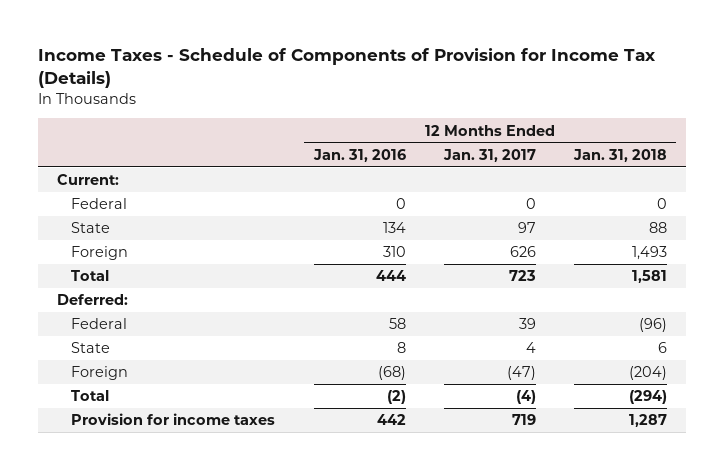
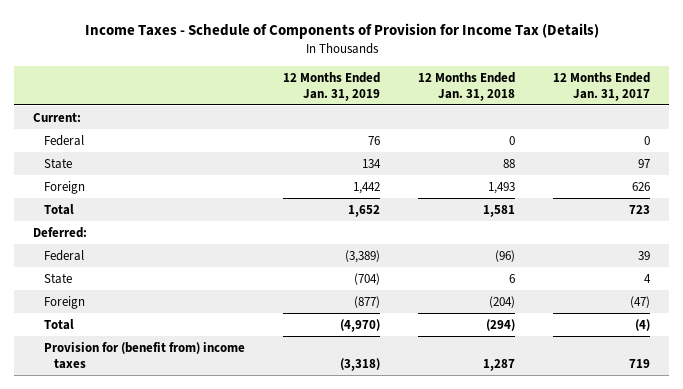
[312,148,406,162] Jan. 31, 2016 -> none
none -> [282,71,380,101] 12 Months Ended Jan. 31, 2019
[71,413,276,426] Provision for income taxes -> [43,341,245,369] Provision for (benefit from) income taxes

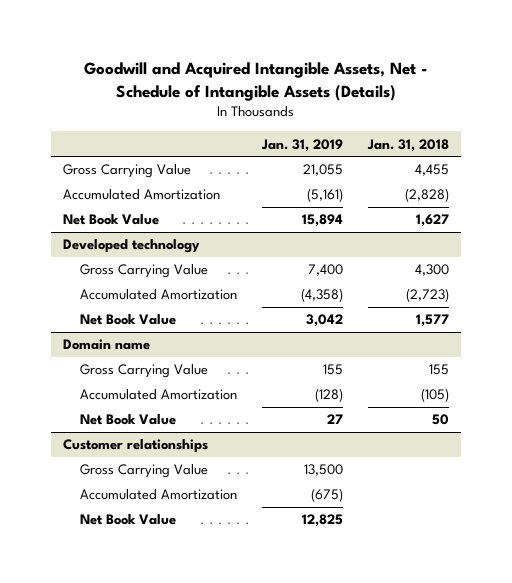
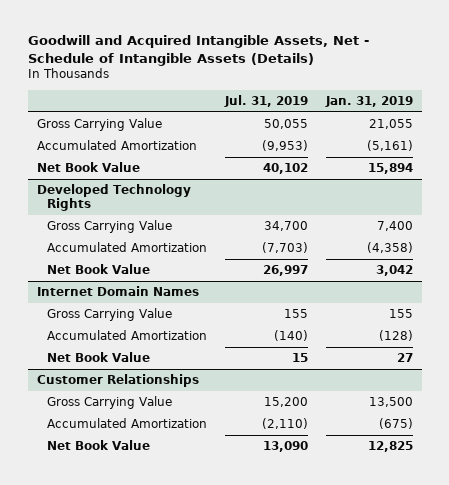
[366,138,449,152] Jan. 31, 2018 -> none
none -> [224,94,309,107] Jul. 31, 2019
[63,239,201,254] Developed technology -> [36,184,191,212] Developed Technology Rights
[63,339,151,351] Domain name -> [36,286,199,297] Internet Domain Names
[63,439,209,454] Customer relationships -> [36,374,199,388] Customer Relationships

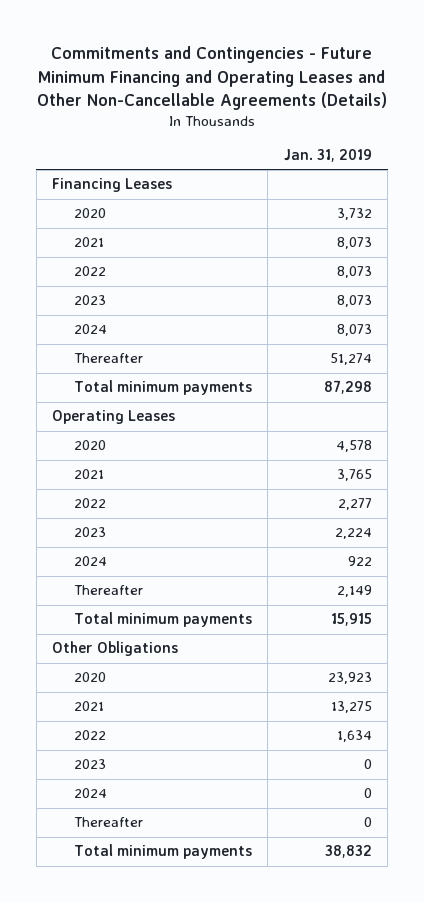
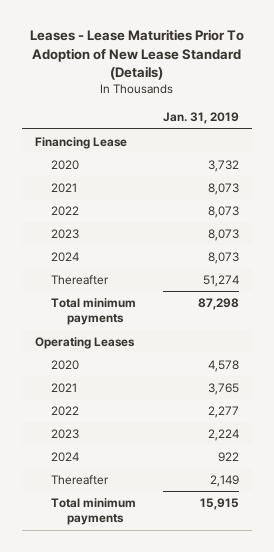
[36,46,387,110] Commitments and Contingencies - Future Minimum Financing and Operating Leases and Other Non-Cancellable Agreements (Details) -> [29,29,244,81] Leases - Lease Maturities Prior To Adoption of New Lease Standard (Details)
[52,178,173,193] Financing Leases -> none
none -> [34,136,127,149] Financing Lease
[52,641,179,657] Other Obligations -> none
[73,672,106,683] 2020 -> none
[73,701,104,712] 2021 -> none
[73,730,106,741] 2022 -> none
[73,759,106,770] 2023 -> none
[73,788,107,799] 2024 -> none
[73,817,143,828] Thereafter -> none
[73,844,252,860] Total minimum payments -> none

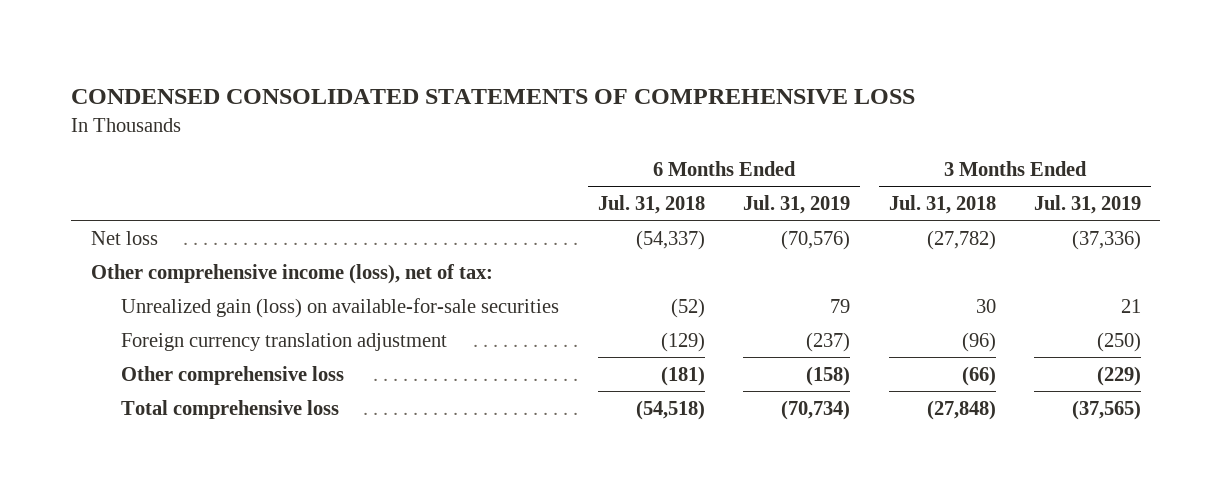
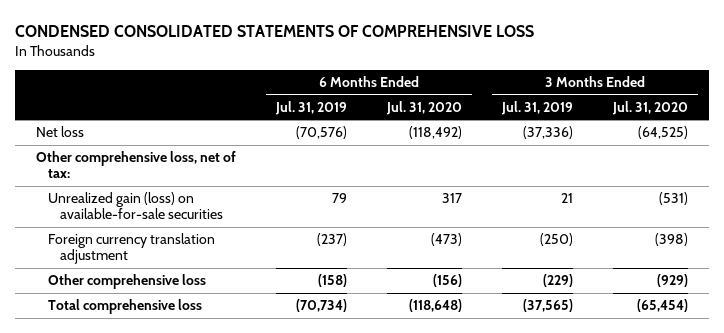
[597,195,705,215] Jul. 31, 2018 -> none
[888,195,996,215] Jul. 31, 2018 -> none
none -> [385,100,462,115] Jul. 31, 2020
none -> [612,100,689,115] Jul. 31, 2020
[90,263,493,284] Other comprehensive income (loss), net of tax: -> [35,151,236,179] Other comprehensive loss, net of tax:

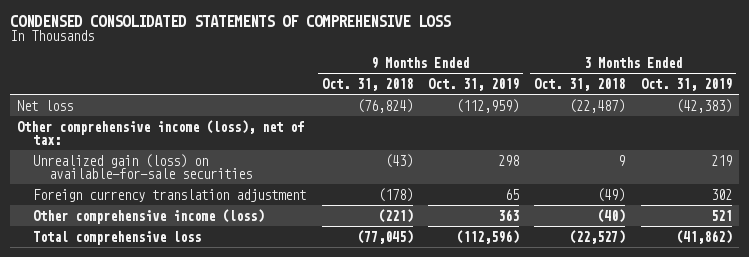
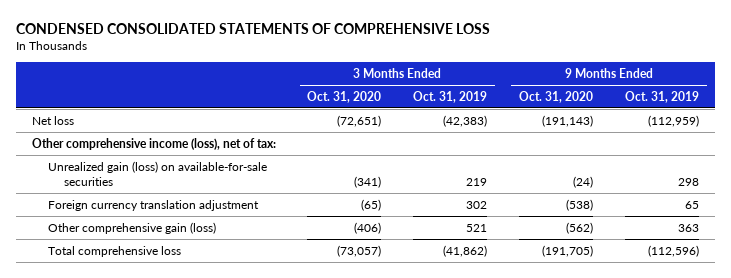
[321,77,413,91] Oct. 31, 2018 -> none
[534,77,626,91] Oct. 31, 2018 -> none
none -> [307,90,382,103] Oct. 31, 2020
none -> [519,90,594,103] Oct. 31, 2020
[33,208,265,224] Other comprehensive income (loss) -> [47,221,216,234] Other comprehensive gain (loss)

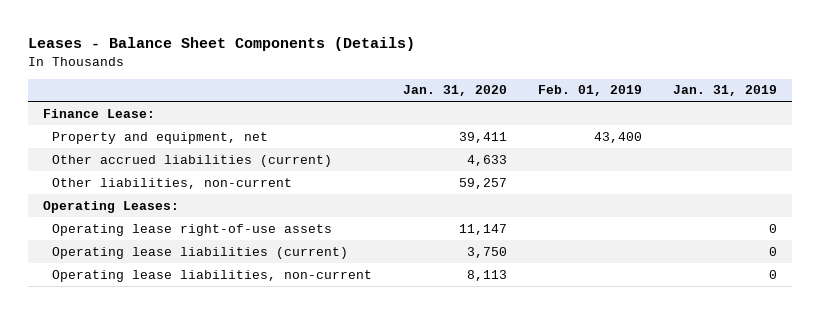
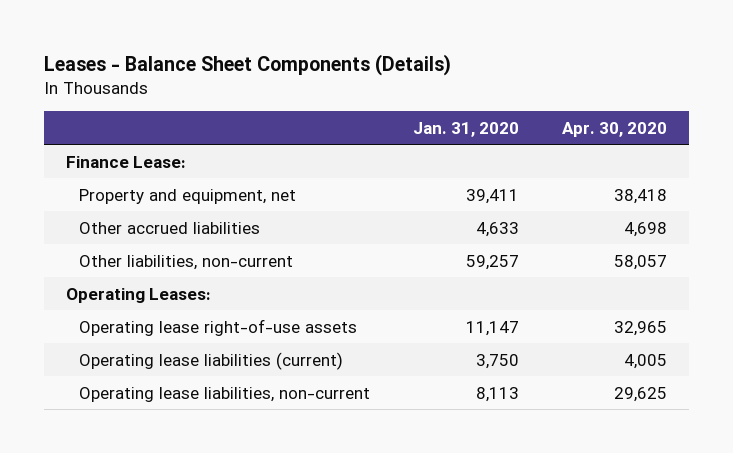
[537,85,642,97] Feb. 01, 2019 -> none
[672,85,777,97] Jan. 31, 2019 -> none
none -> [562,121,668,137] Apr. 30, 2020
[52,154,333,167] Other accrued liabilities (current) -> [78,221,260,234] Other accrued liabilities

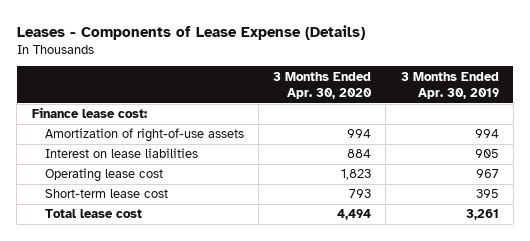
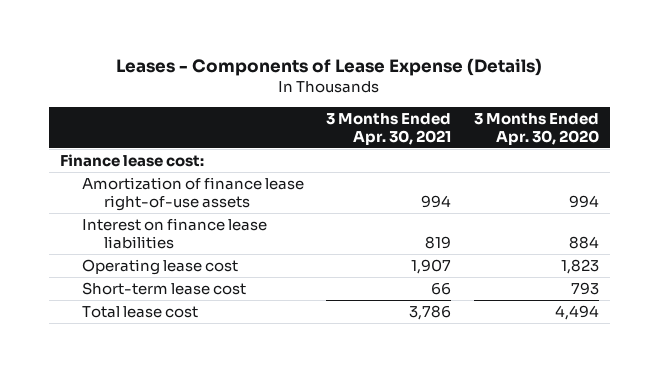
[400,71,499,99] 3 Months Ended Apr. 30, 2019 -> none
none -> [326,112,452,145] 3 Months Ended Apr. 30, 2021
[45,128,245,143] Amortization of right-of-use assets -> [81,177,304,211] Amortization of finance lease right-of-use assets
[45,148,199,159] Interest on lease liabilities -> [81,218,267,249] Interest on finance lease liabilities

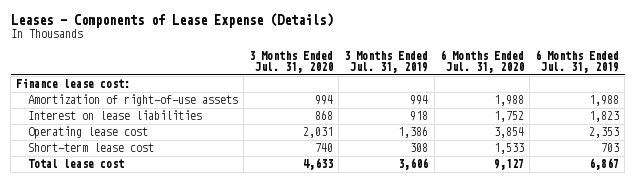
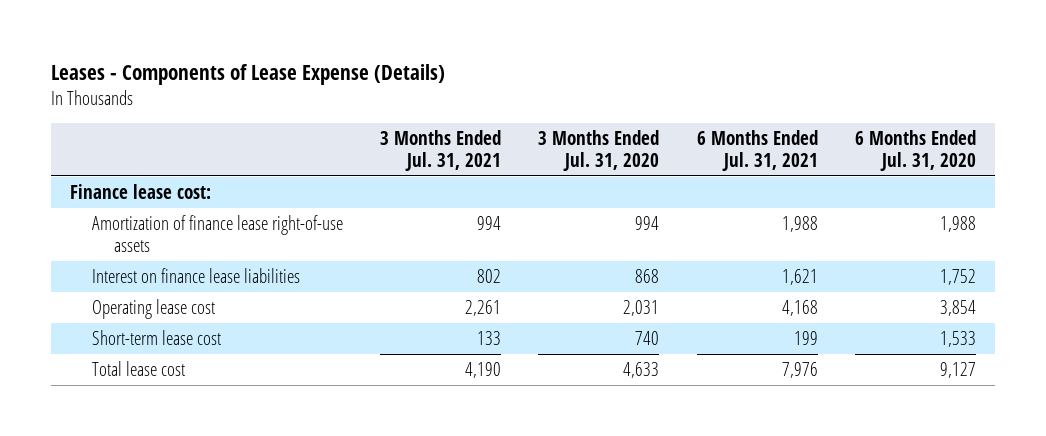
[344,50,429,74] 3 Months Ended Jul. 31, 2019 -> none
[535,49,620,74] 6 Months Ended Jul. 31, 2019 -> none
none -> [380,130,502,171] 3 Months Ended Jul. 31, 2021
none -> [696,130,818,171] 6 Months Ended Jul. 31, 2021
[27,94,238,107] Amortization of right-of-use assets -> [91,214,343,252] Amortization of finance lease right-of-use assets
[27,110,202,121] Interest on lease liabilities -> [91,267,300,283] Interest on finance lease liabilities

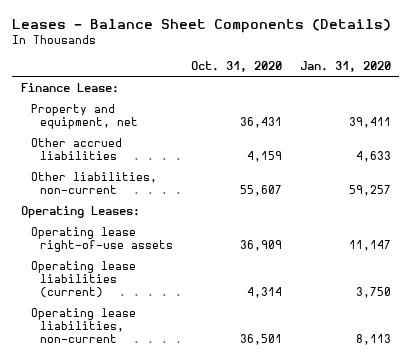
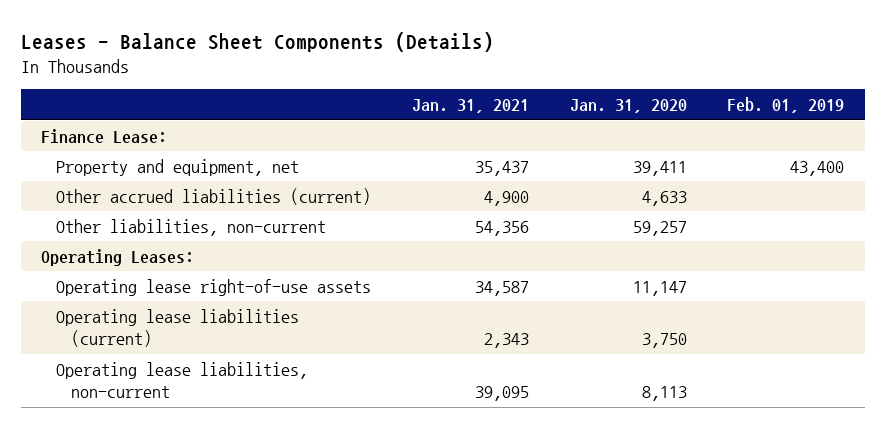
[190,61,282,73] Oct. 31, 2020 -> none
none -> [411,99,529,114] Jan. 31, 2021
none -> [727,97,845,114] Feb. 01, 2019
[30,137,122,160] Other accrued liabilities -> [55,187,371,205] Other accrued liabilities (current)

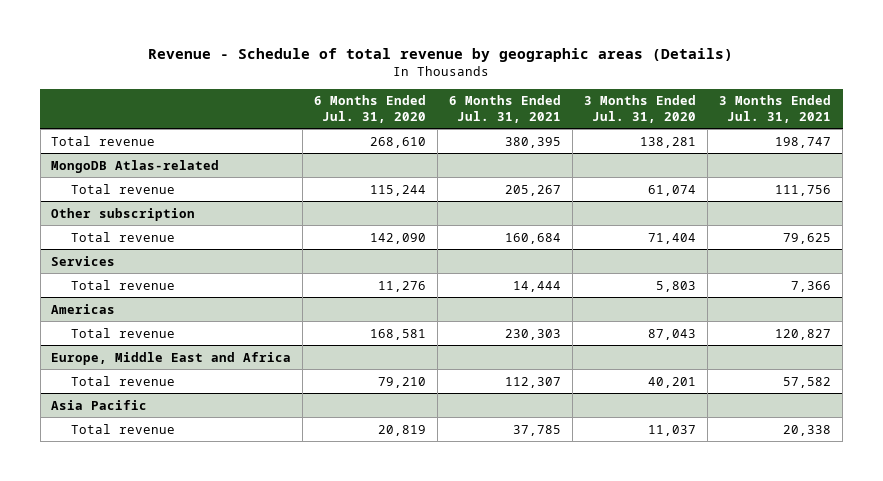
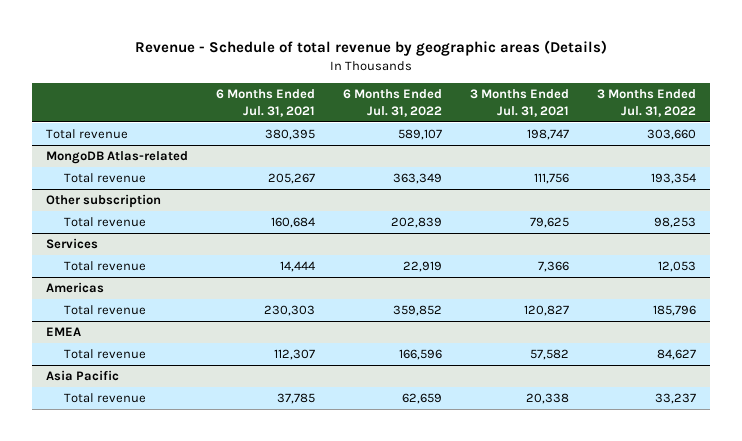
[314,95,427,123] 6 Months Ended Jul. 31, 2020 -> none
[584,95,697,123] 3 Months Ended Jul. 31, 2020 -> none
none -> [342,88,442,117] 6 Months Ended Jul. 31, 2022
none -> [596,88,696,117] 3 Months Ended Jul. 31, 2022
[51,351,292,365] Europe, Middle East and Africa -> [46,327,82,337] EMEA

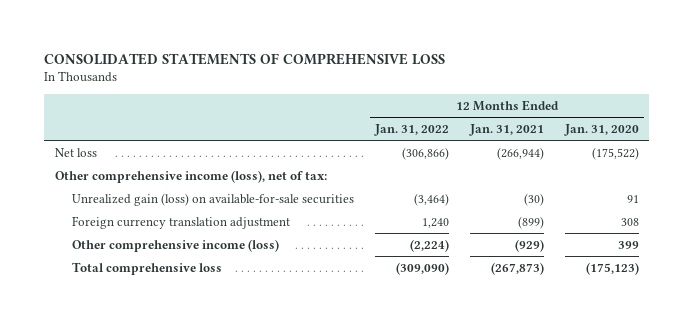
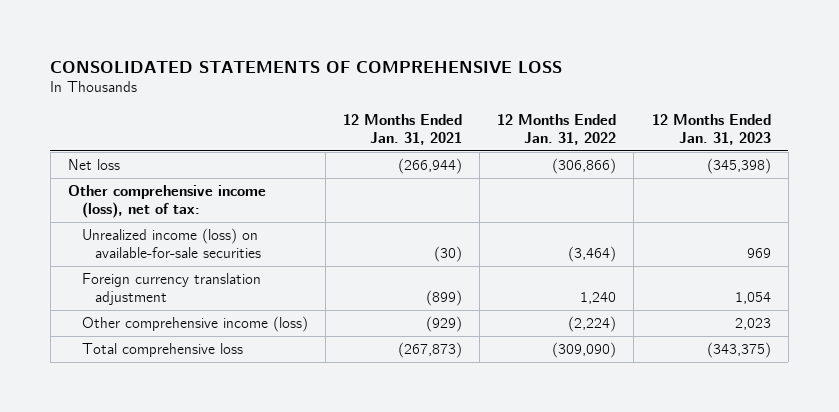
[563,123,639,136] Jan. 31, 2020 -> none
none -> [651,113,771,145] 12 Months Ended Jan. 31, 2023
[71,192,354,206] Unrealized gain (loss) on available-for-sale securities -> [81,228,262,258] Unrealized income (loss) on available-for-sale securities

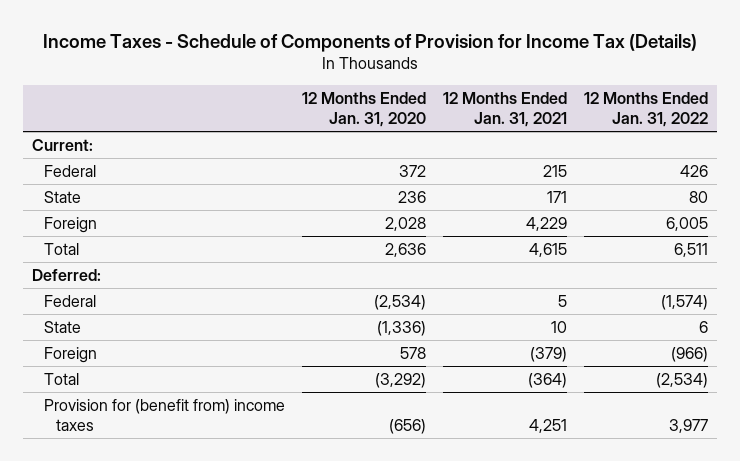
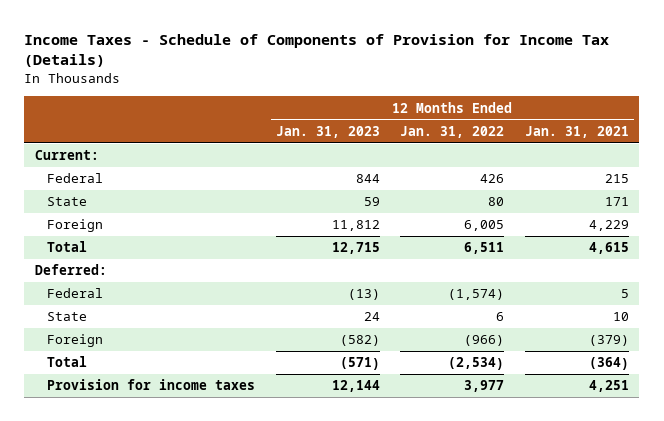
[301,91,426,128] 12 Months Ended Jan. 31, 2020 -> none
none -> [275,125,380,138] Jan. 31, 2023
[43,398,285,431] Provision for (benefit from) income taxes -> [47,379,256,391] Provision for income taxes

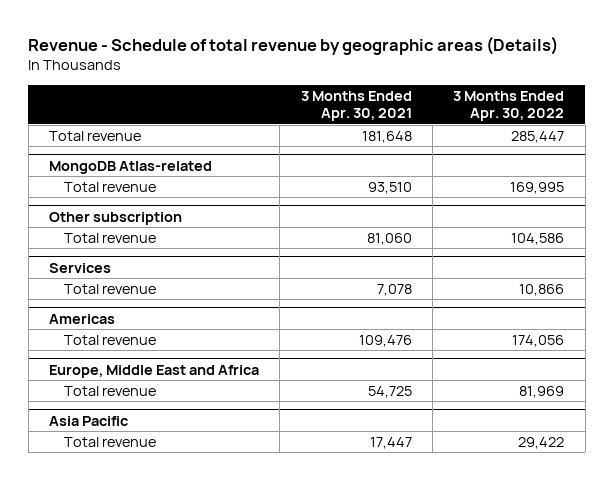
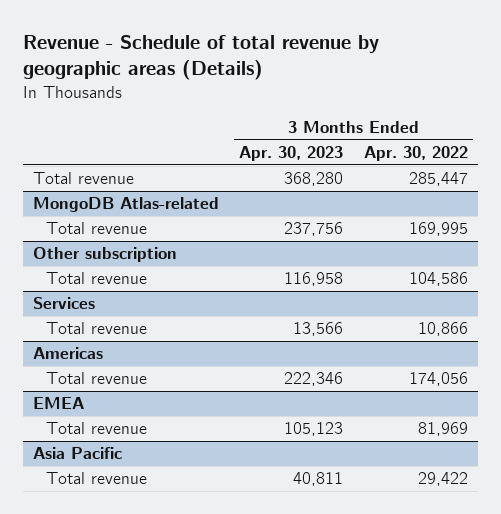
[300,90,412,122] 3 Months Ended Apr. 30, 2021 -> none
none -> [239,146,344,162] Apr. 30, 2023
[49,364,260,378] Europe, Middle East and Africa -> [32,397,84,410] EMEA

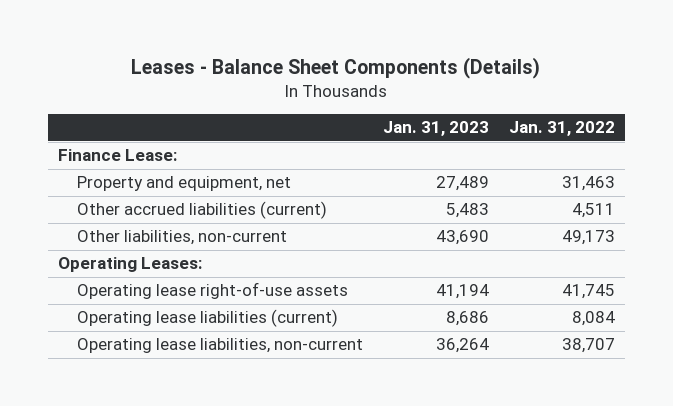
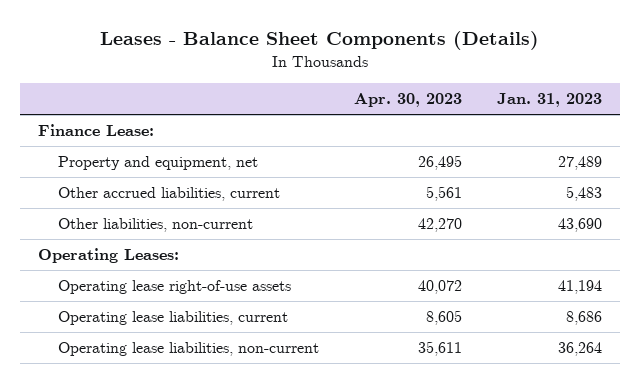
[509,121,616,137] Jan. 31, 2022 -> none
none -> [353,93,462,108] Apr. 30, 2023
[77,201,328,220] Other accrued liabilities (current) -> [57,187,280,202] Other accrued liabilities, current
[77,309,339,328] Operating lease liabilities (current) -> [57,311,288,326] Operating lease liabilities, current

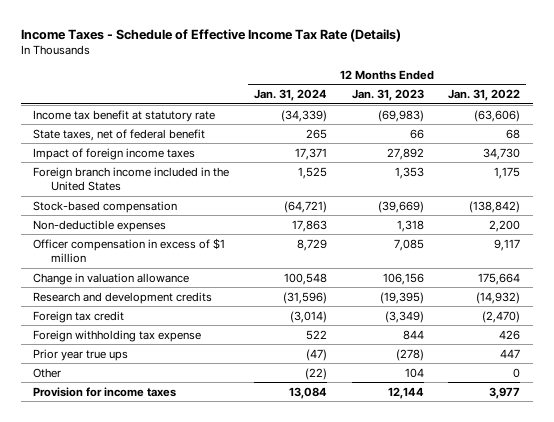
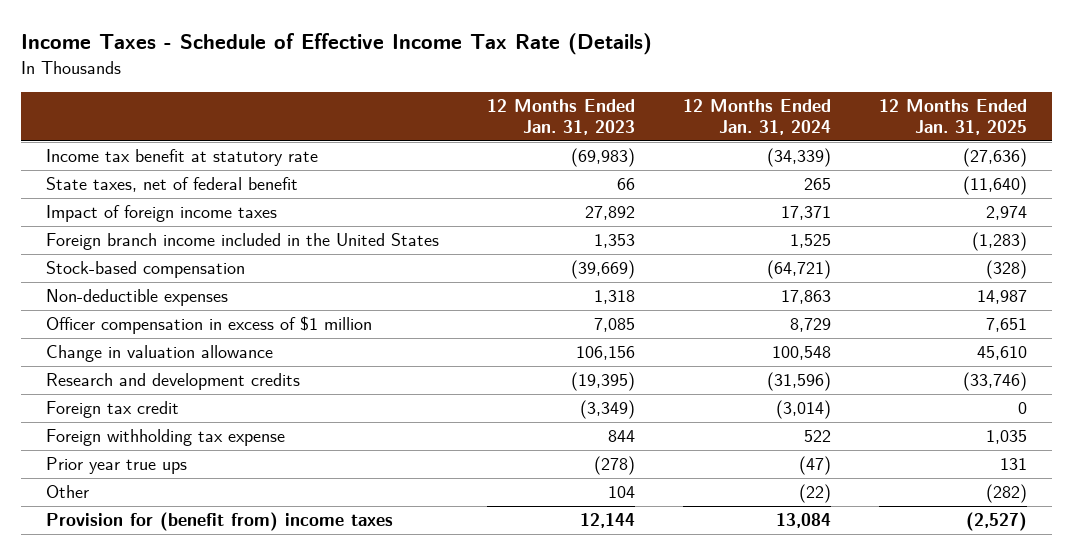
[448,89,521,102] Jan. 31, 2022 -> none
none -> [879,99,1028,136] 12 Months Ended Jan. 31, 2025
[33,386,177,397] Provision for income taxes -> [45,512,393,532] Provision for (benefit from) income taxes

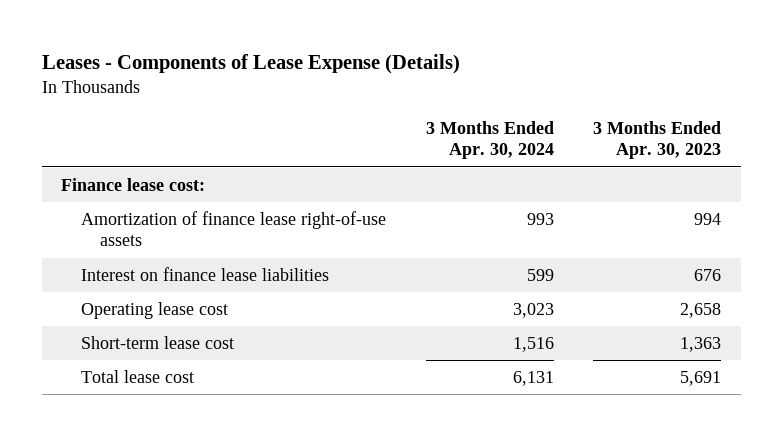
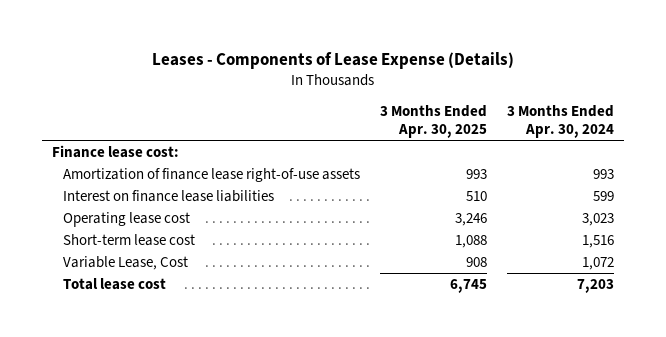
[593,120,722,160] 3 Months Ended Apr. 30, 2023 -> none
none -> [379,104,487,139] 3 Months Ended Apr. 30, 2025
none -> [62,255,188,270] Variable Lease, Cost
[512,371,554,387] 6,131 -> [577,278,615,293] 7,203

